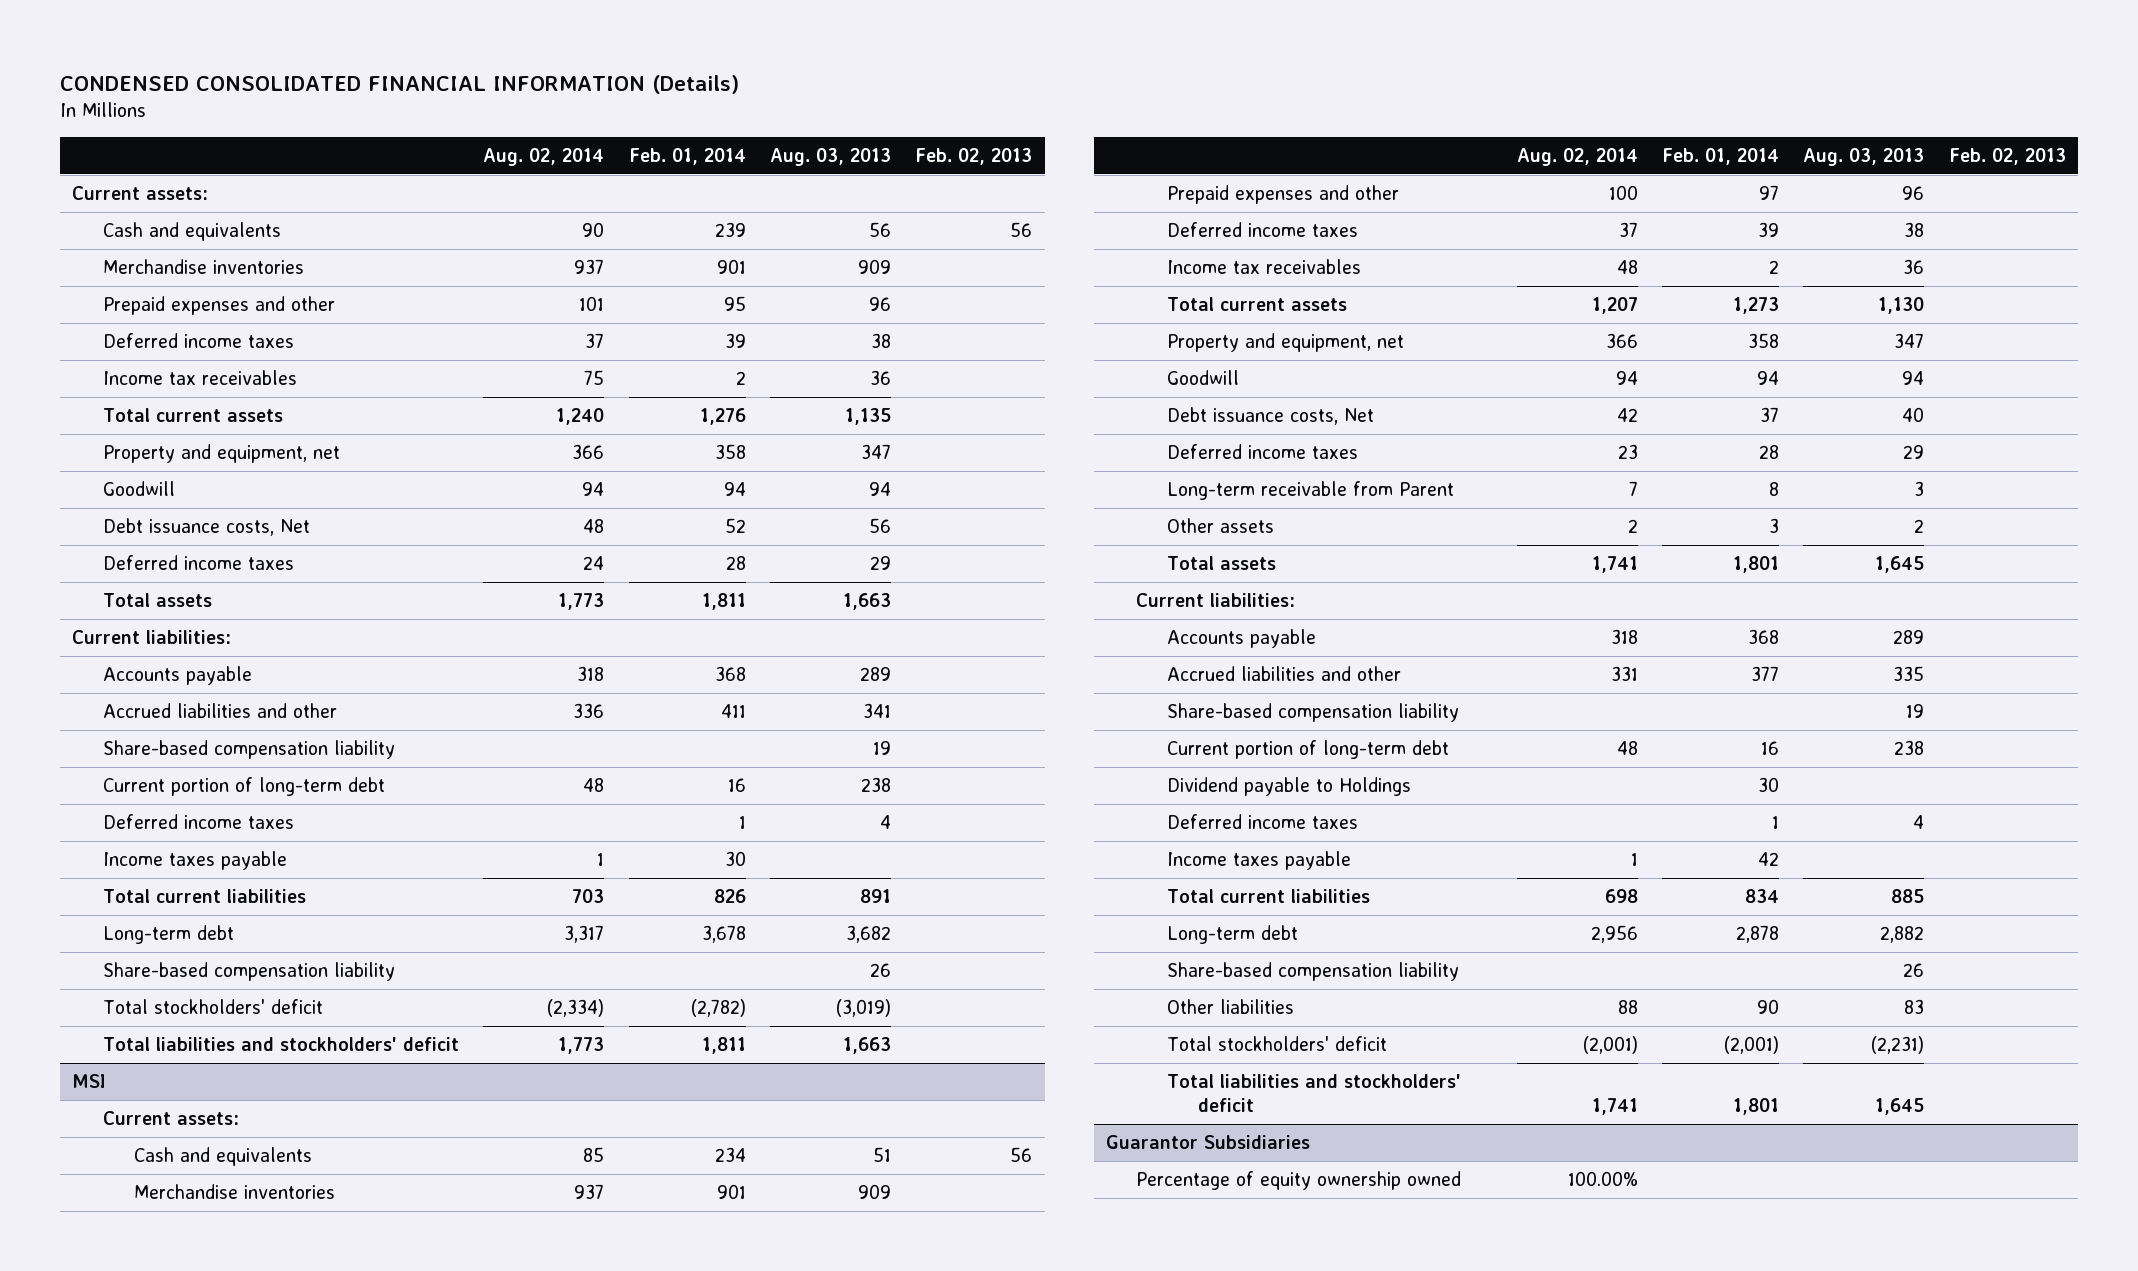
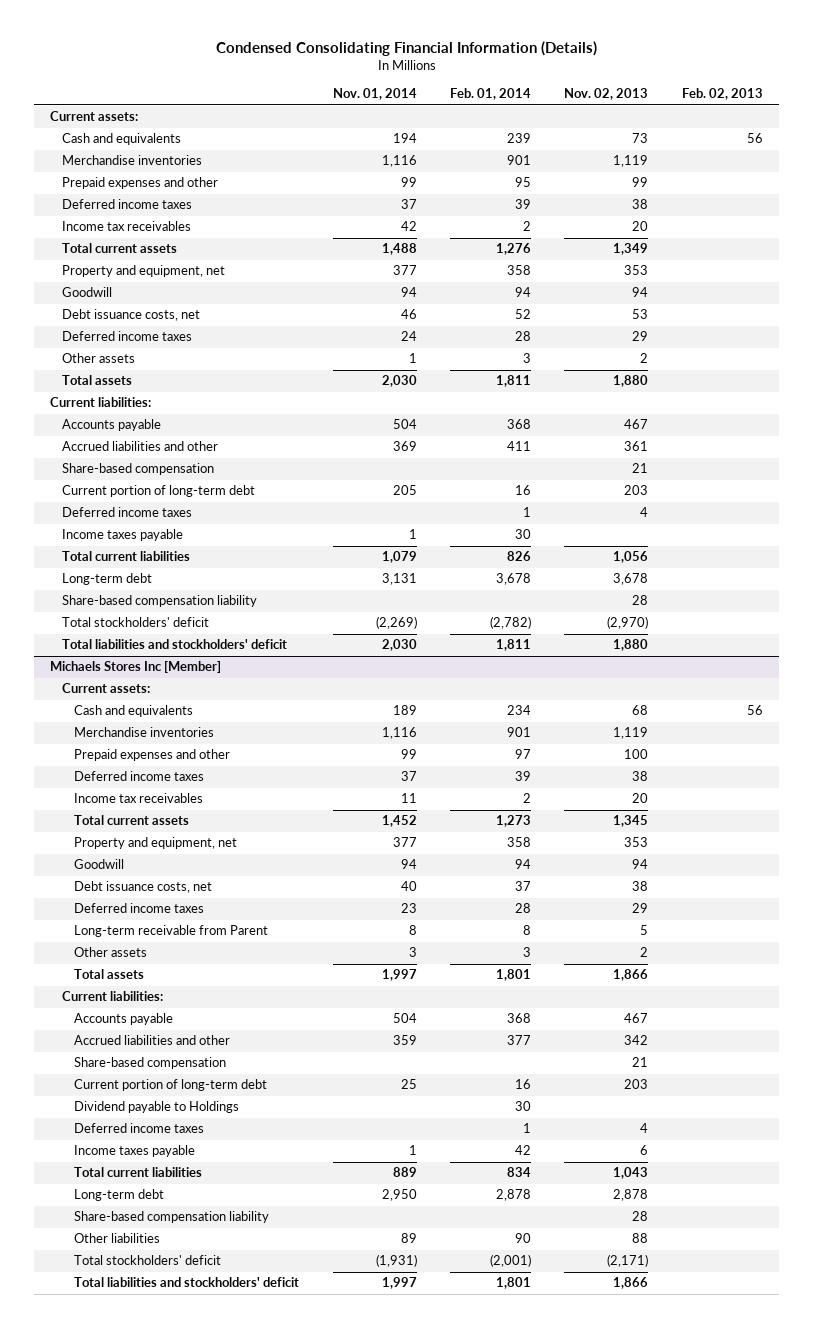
[60,74,740,94] CONDENSED CONSOLIDATED FINANCIAL INFORMATION (Details) -> [215,41,597,57] Condensed Consolidating Financial Information (Details)
[483,147,605,166] Aug. 02, 2014 -> none
[770,147,892,166] Aug. 03, 2013 -> none
none -> [332,88,417,101] Nov. 01, 2014
none -> [564,88,649,101] Nov. 02, 2013
[103,518,311,537] Debt issuance costs, Net -> [62,309,201,322] Debt issuance costs, net
none -> [62,353,136,364] Other assets
[103,740,396,760] Share-based compensation liability -> [62,463,215,476] Share-based compensation
[72,1074,106,1089] MSI -> none
none -> [50,661,222,674] Michaels Stores Inc [Member]
[1167,407,1375,426] Debt issuance costs, Net -> [74,881,213,894] Debt issuance costs, net
[1167,703,1460,723] Share-based compensation liability -> [74,1057,227,1070] Share-based compensation
[1105,1135,1310,1150] Guarantor Subsidiaries -> none
[1136,1171,1462,1191] Percentage of equity ownership owned -> none

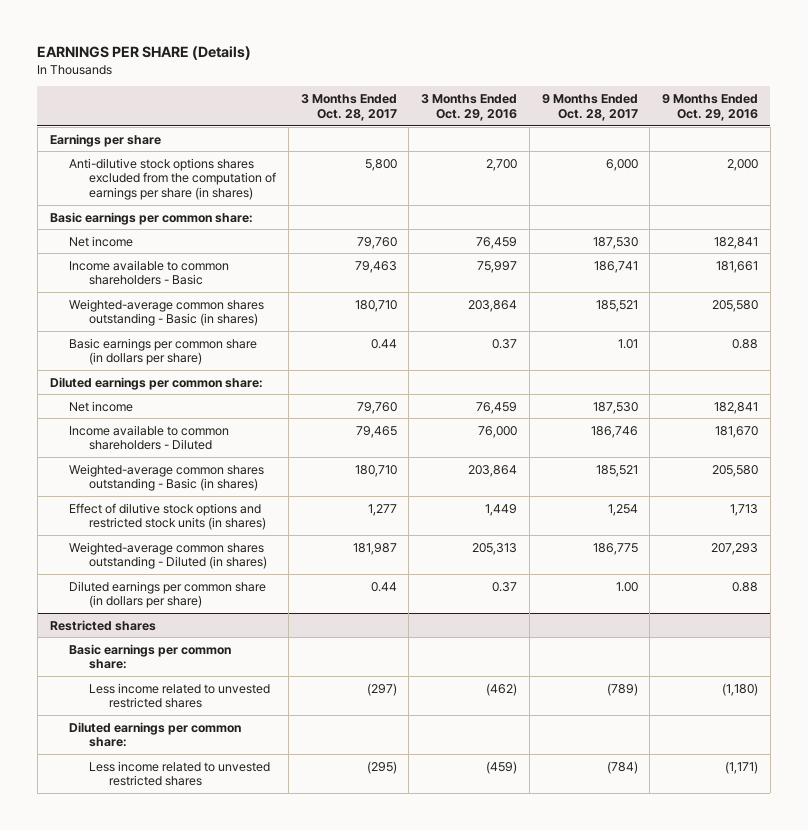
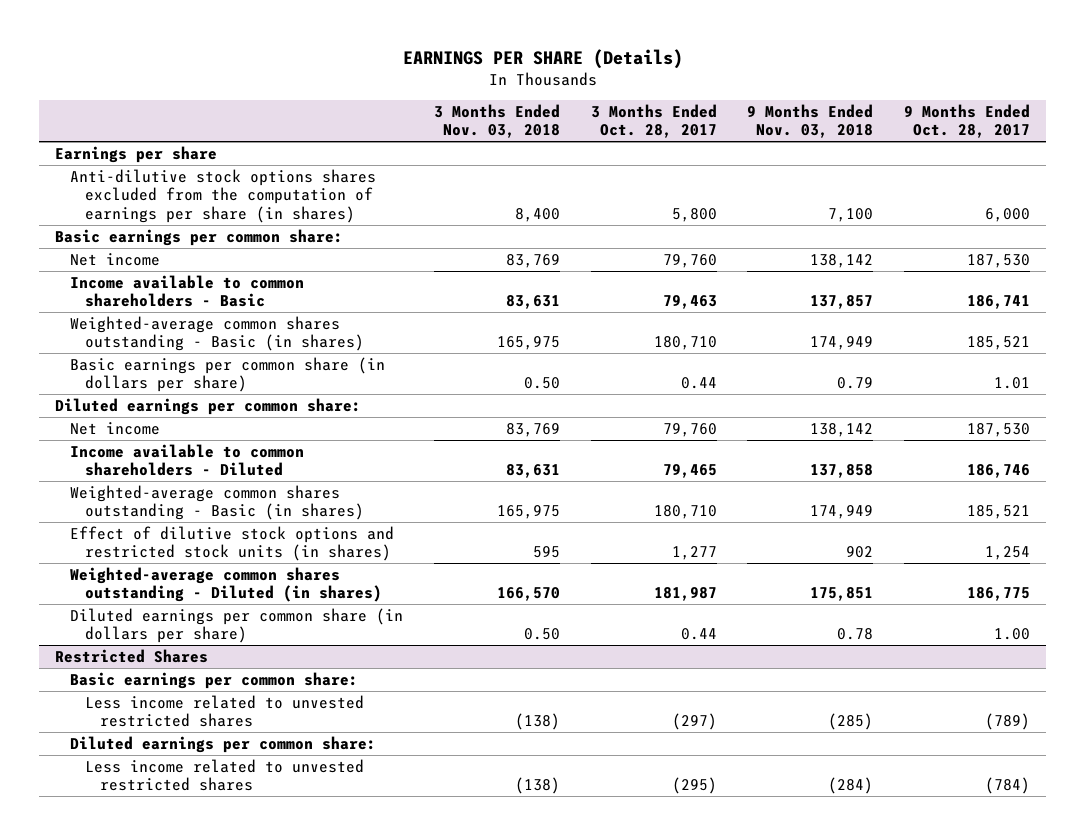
[421,94,518,121] 3 Months Ended Oct. 29, 2016 -> none
[662,94,759,121] 9 Months Ended Oct. 29, 2016 -> none
none -> [433,103,560,139] 3 Months Ended Nov. 03, 2018
none -> [747,103,874,139] 9 Months Ended Nov. 03, 2018
[49,619,156,631] Restricted shares -> [54,648,208,663] Restricted Shares

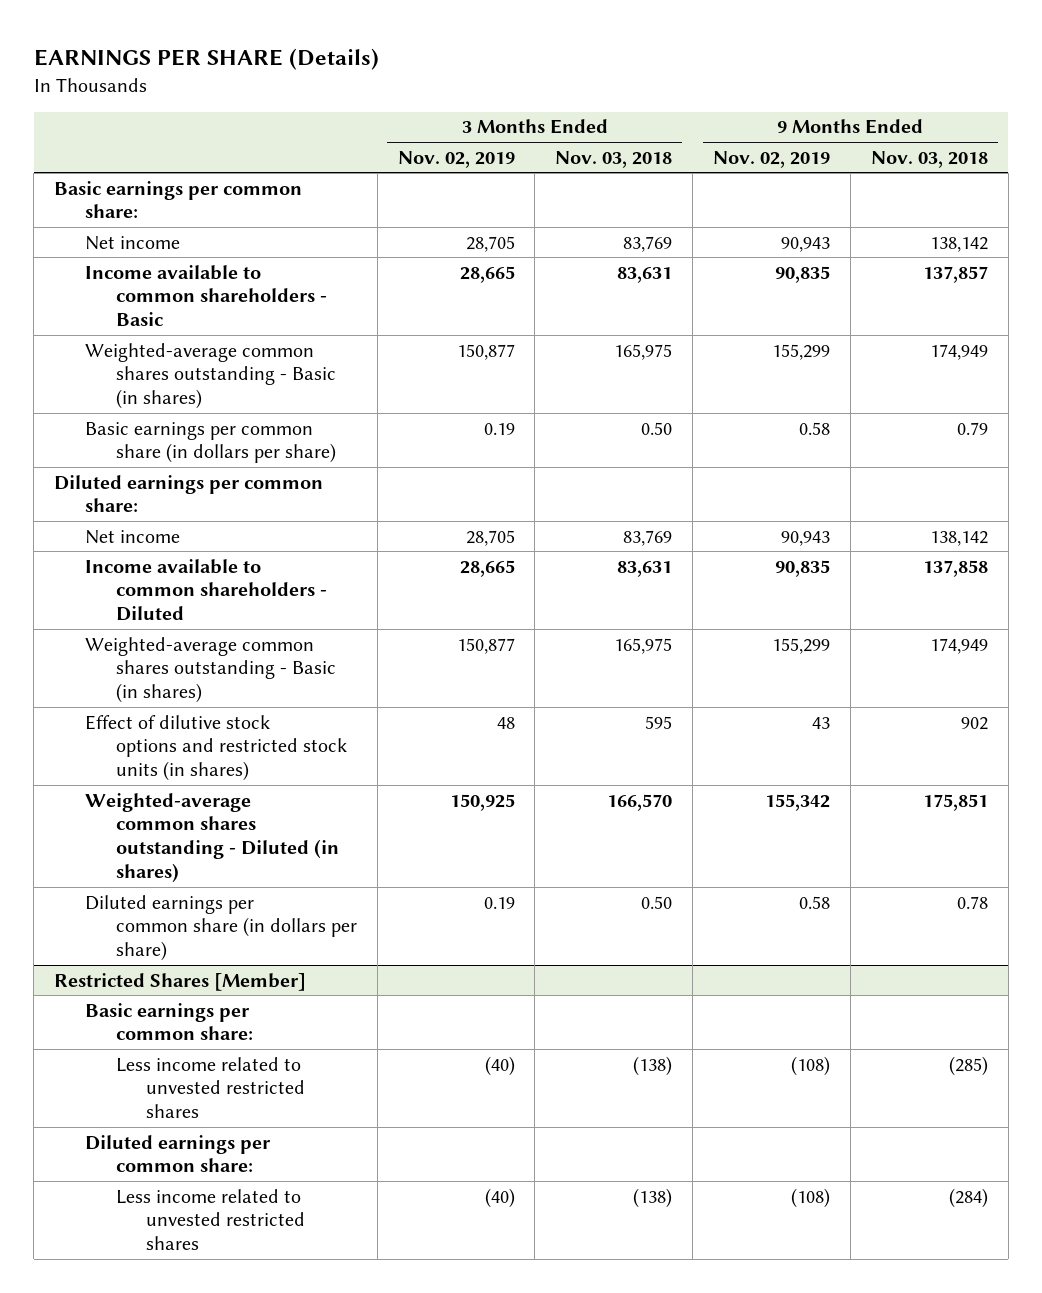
[590,103,717,139] 3 Months Ended Oct. 28, 2017 -> none
[904,103,1031,139] 9 Months Ended Oct. 28, 2017 -> none
none -> [397,150,515,168] Nov. 02, 2019
none -> [713,150,831,168] Nov. 02, 2019
[54,145,217,163] Earnings per share -> none
[69,168,376,223] Anti-dilutive stock options shares excluded from the computation of earnings per share (in shares) -> none
[54,648,208,663] Restricted Shares -> [54,972,307,991] Restricted Shares [Member]

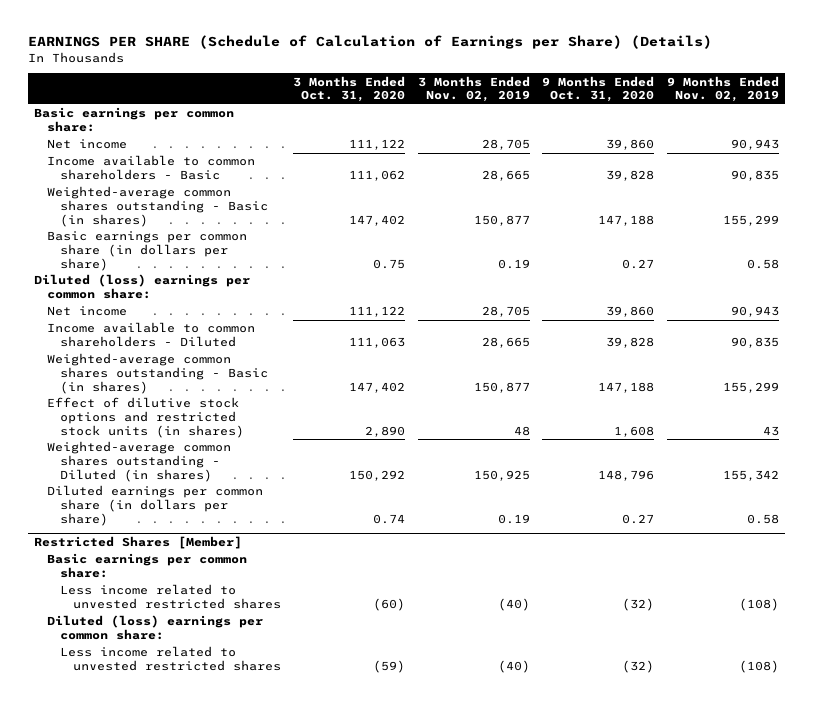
[33,47,379,70] EARNINGS PER SHARE (Details) -> [28,35,713,50] EARNINGS PER SHARE (Schedule of Calculation of Earnings per Share) (Details)
[555,150,673,168] Nov. 03, 2018 -> none
[870,150,988,168] Nov. 03, 2018 -> none
none -> [293,75,406,103] 3 Months Ended Oct. 31, 2020
none -> [542,75,655,103] 9 Months Ended Oct. 31, 2020
[54,474,324,513] Diluted earnings per common share: -> [34,274,251,300] Diluted (loss) earnings per common share:
[85,1134,272,1173] Diluted earnings per common share: -> [47,615,264,641] Diluted (loss) earnings per common share:

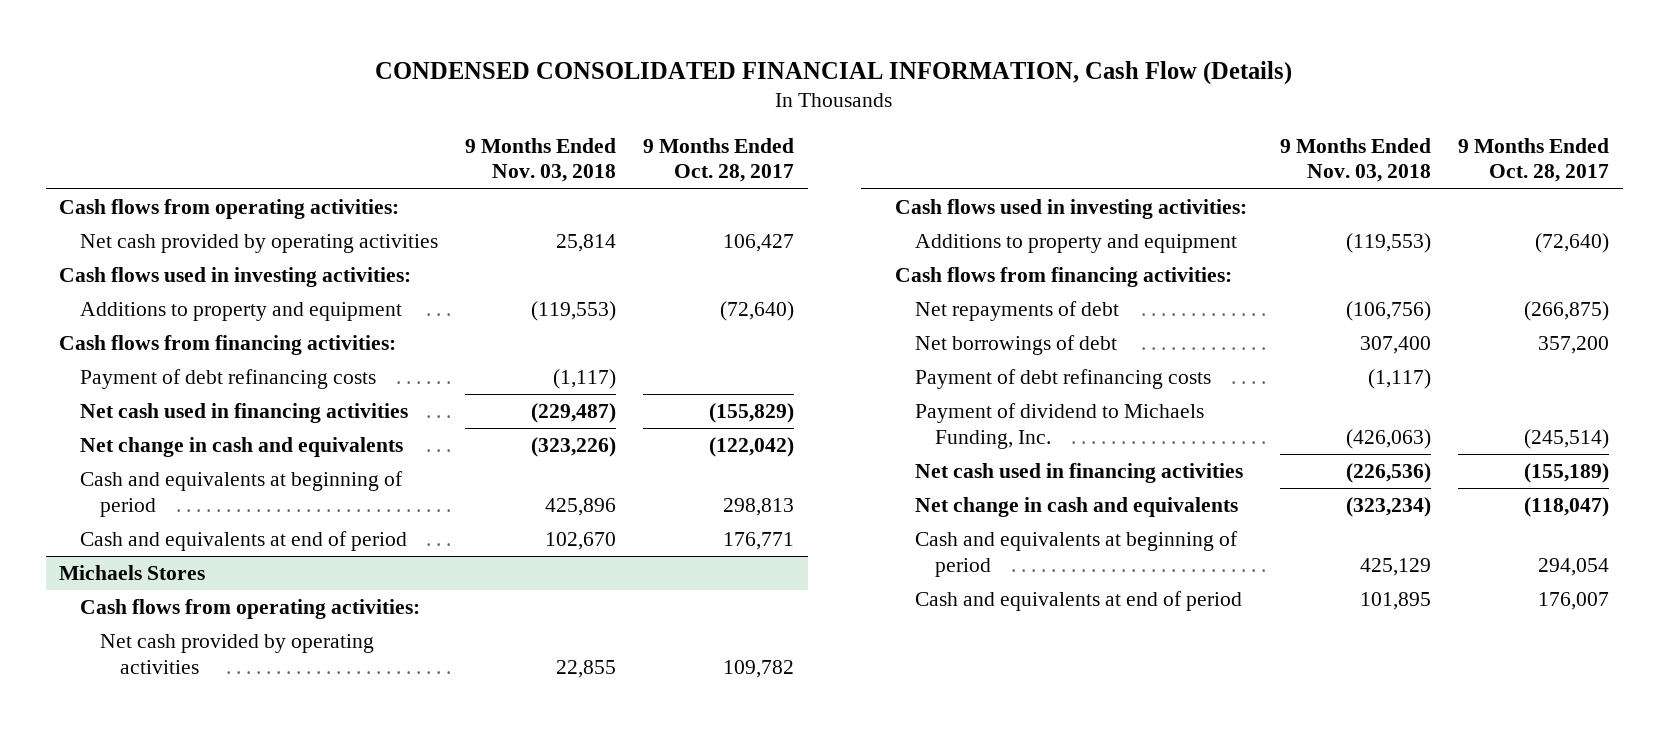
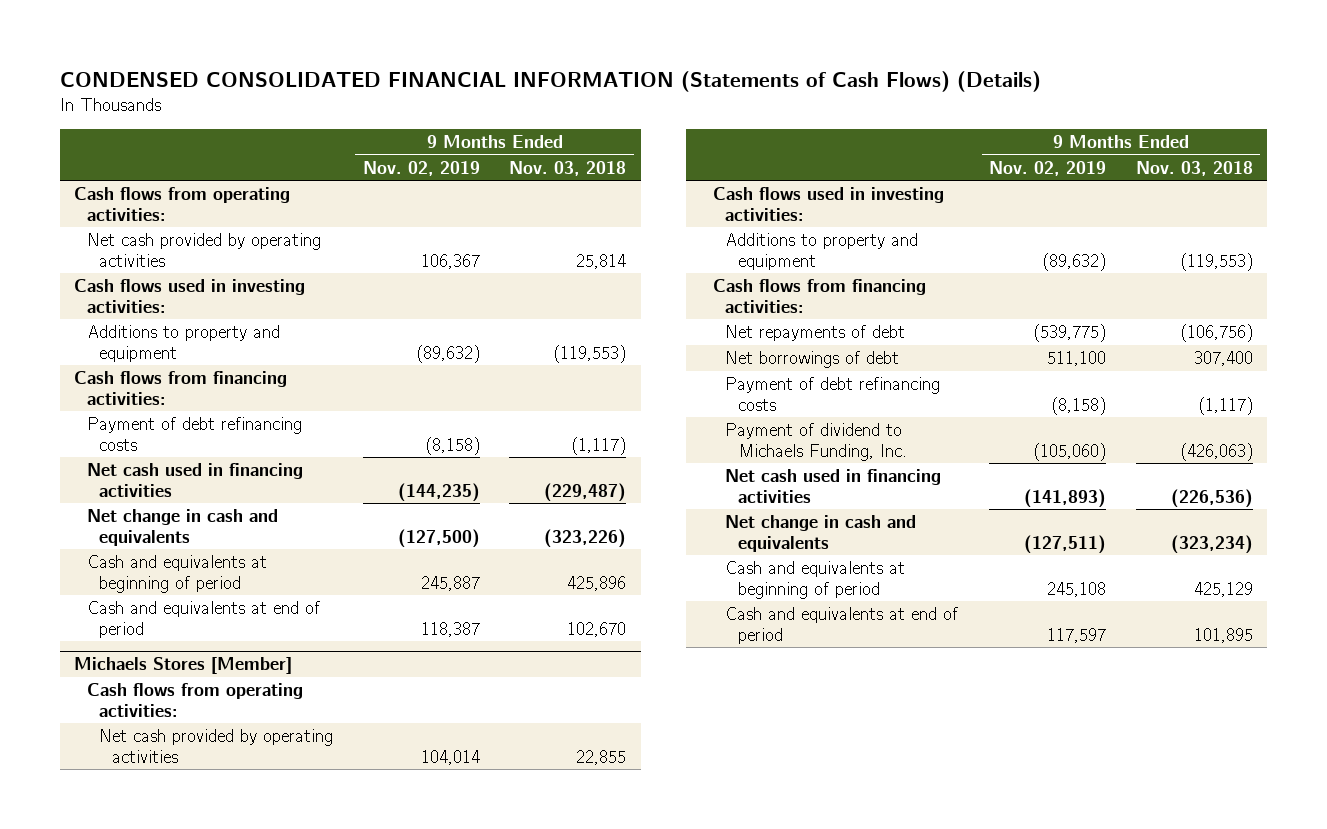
[375,60,1293,85] CONDENSED CONSOLIDATED FINANCIAL INFORMATION, Cash Flow (Details) -> [59,71,1041,93] CONDENSED CONSOLIDATED FINANCIAL INFORMATION (Statements of Cash Flows) (Details)
[643,137,795,183] 9 Months Ended Oct. 28, 2017 -> none
none -> [362,160,480,176] Nov. 02, 2019
[59,564,206,580] Michaels Stores -> [74,657,293,675] Michaels Stores [Member]

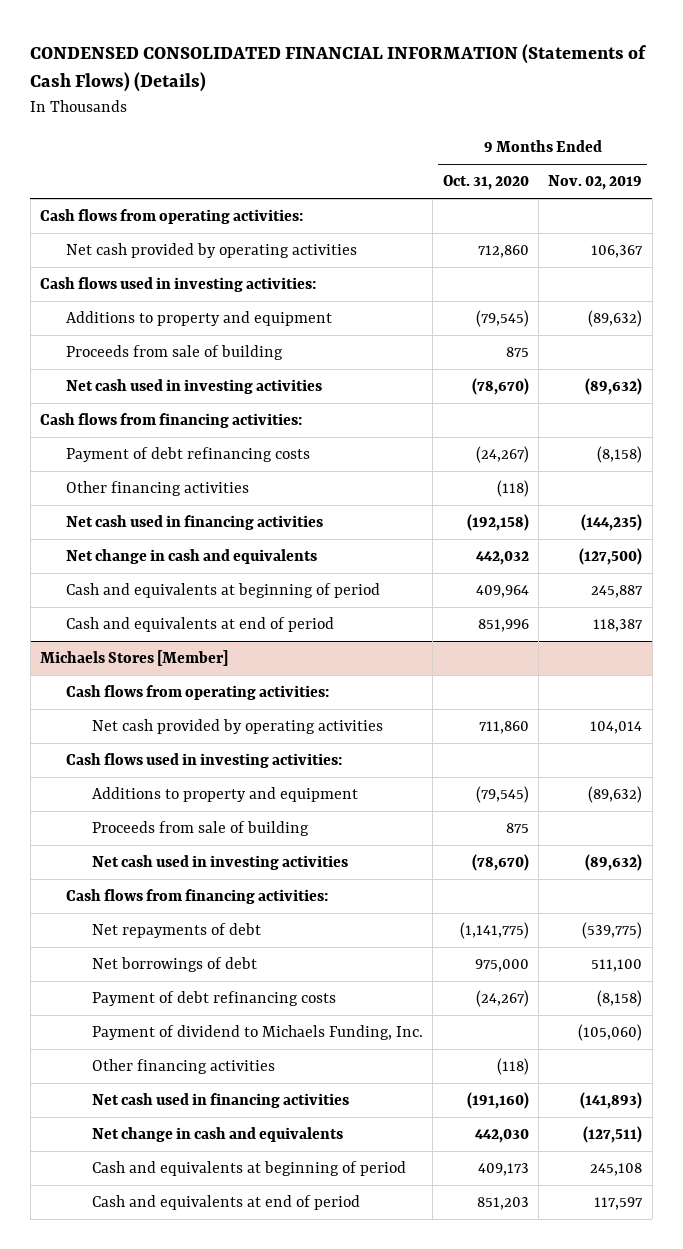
[509,160,627,176] Nov. 03, 2018 -> none
none -> [442,175,529,191] Oct. 31, 2020
none -> [66,345,284,361] Proceeds from sale of building
none -> [66,379,323,395] Net cash used in investing activities
none -> [66,481,250,497] Other financing activities
none -> [91,821,309,837] Proceeds from sale of building
none -> [91,855,348,871] Net cash used in investing activities
none -> [91,1059,275,1075] Other financing activities

